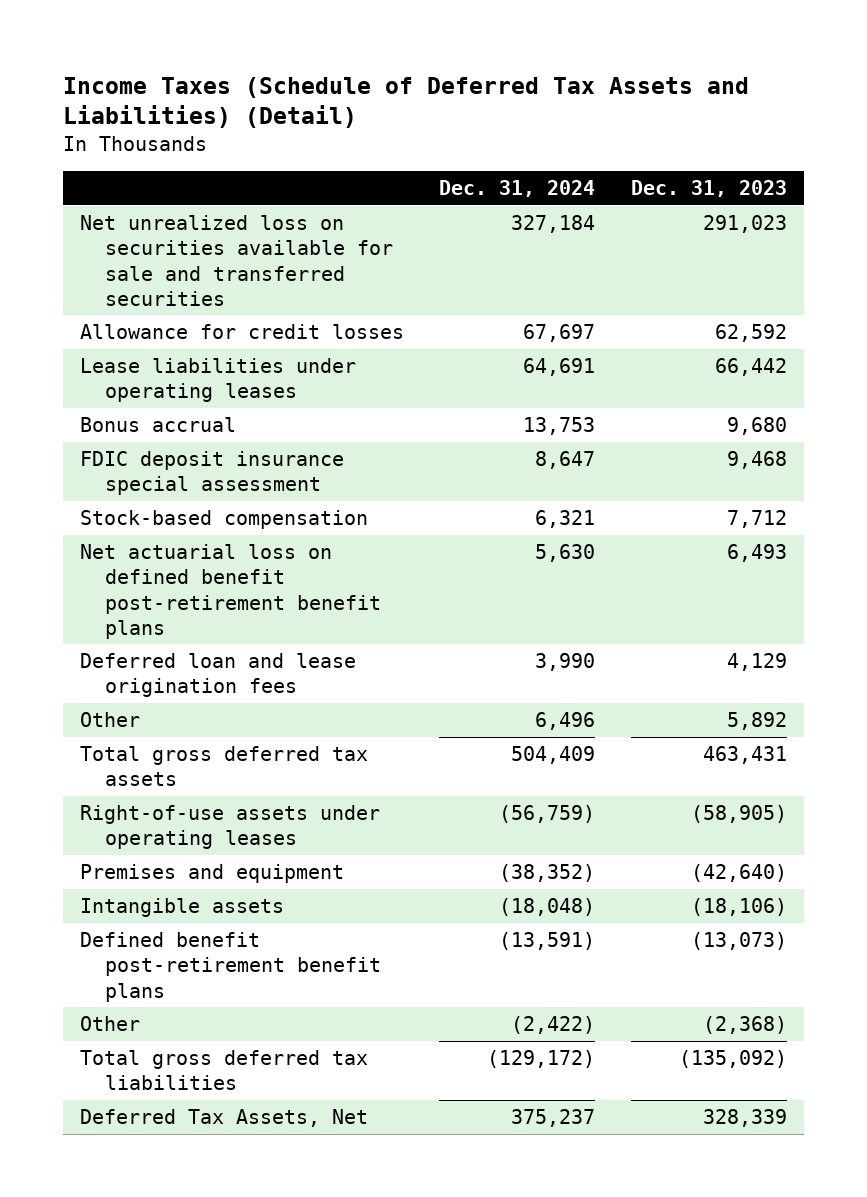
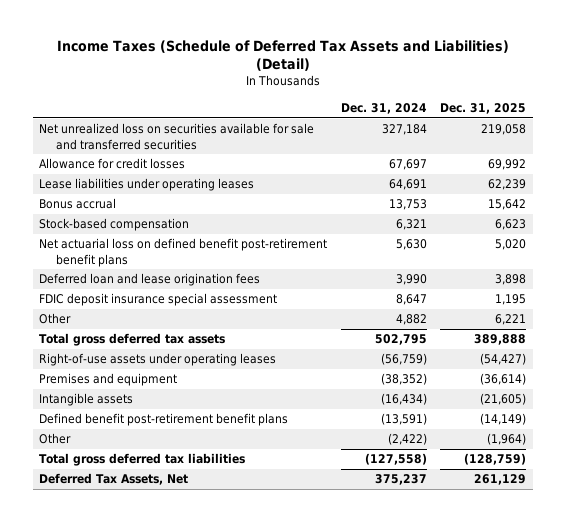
[630,180,787,198] Dec. 31, 2023 -> none
none -> [440,102,527,114] Dec. 31, 2025
[80,450,345,496] FDIC deposit insurance special assessment -> [39,293,278,307] FDIC deposit insurance special assessment
[535,711,596,730] 6,496 -> [395,314,427,326] 4,882
[511,745,596,764] 504,409 -> [374,334,427,346] 502,795
[499,897,596,916] (18,048) -> [380,393,427,406] (16,434)
[487,1049,596,1068] (129,172) -> [364,453,427,466] (127,558)

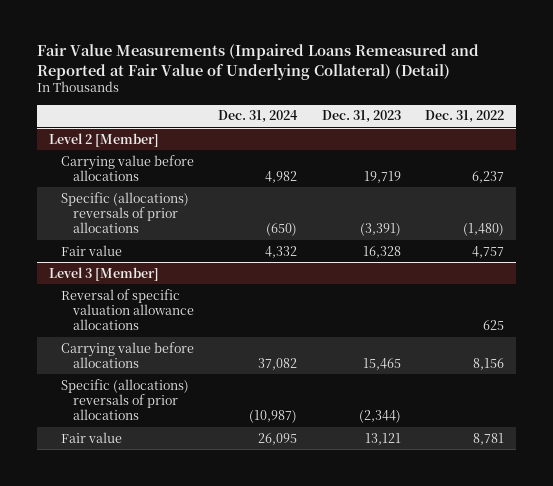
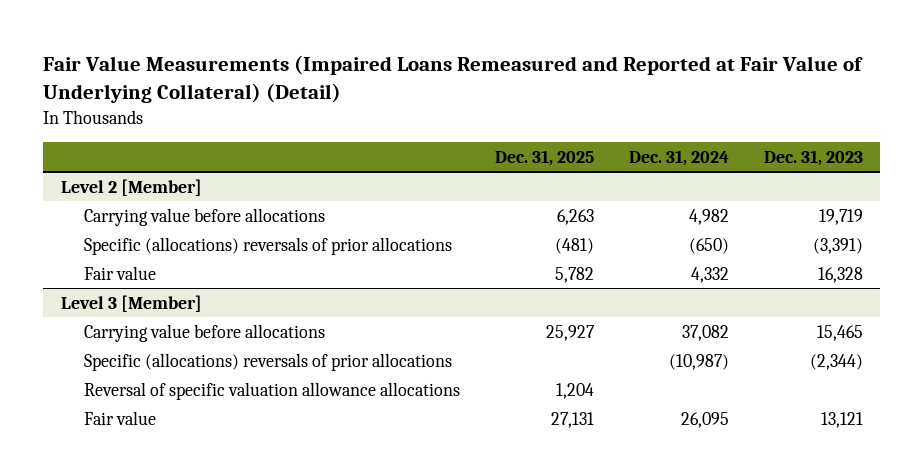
[424,110,504,124] Dec. 31, 2022 -> none
none -> [494,149,594,166] Dec. 31, 2025
[61,288,195,331] Reversal of specific valuation allowance allocations -> [84,381,461,400] Reversal of specific valuation allowance allocations

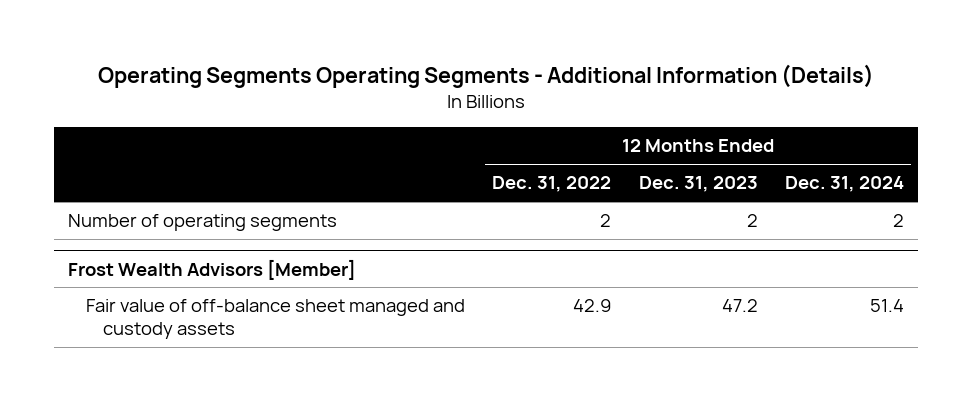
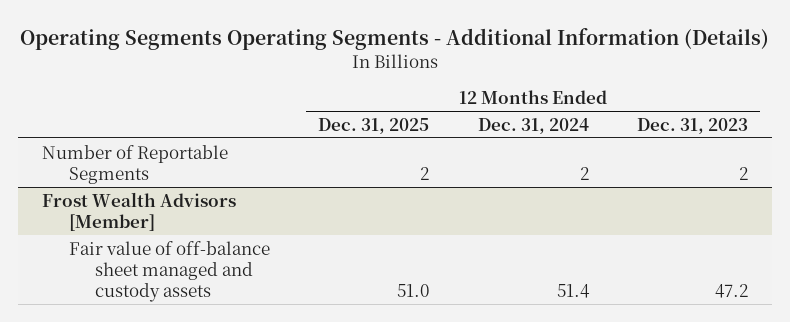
[492,176,612,193] Dec. 31, 2022 -> none
none -> [318,117,430,134] Dec. 31, 2025
[67,214,337,232] Number of operating segments -> [42,144,229,184] Number of Reportable Segments

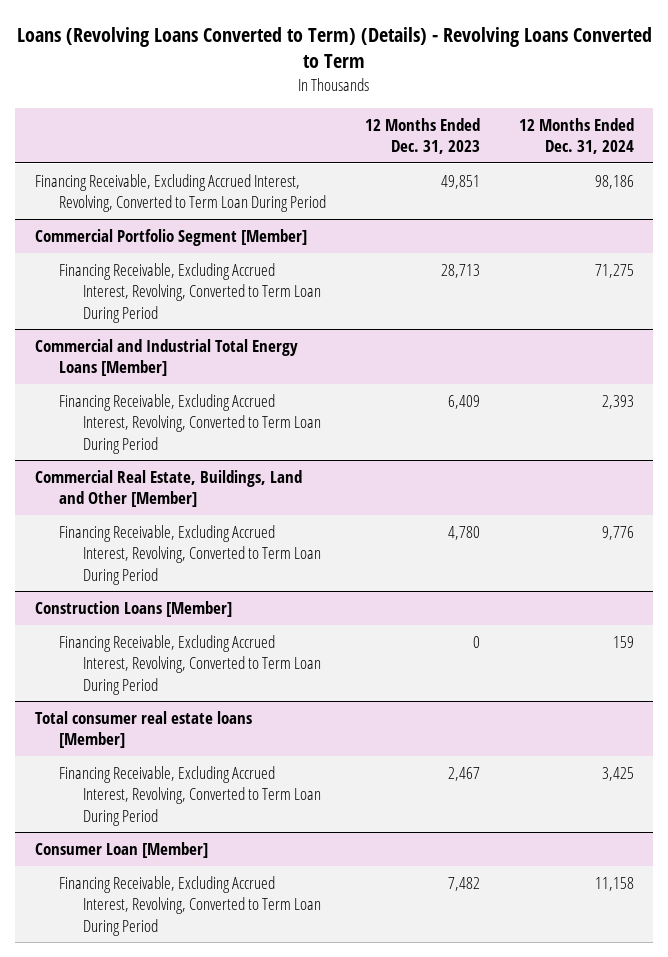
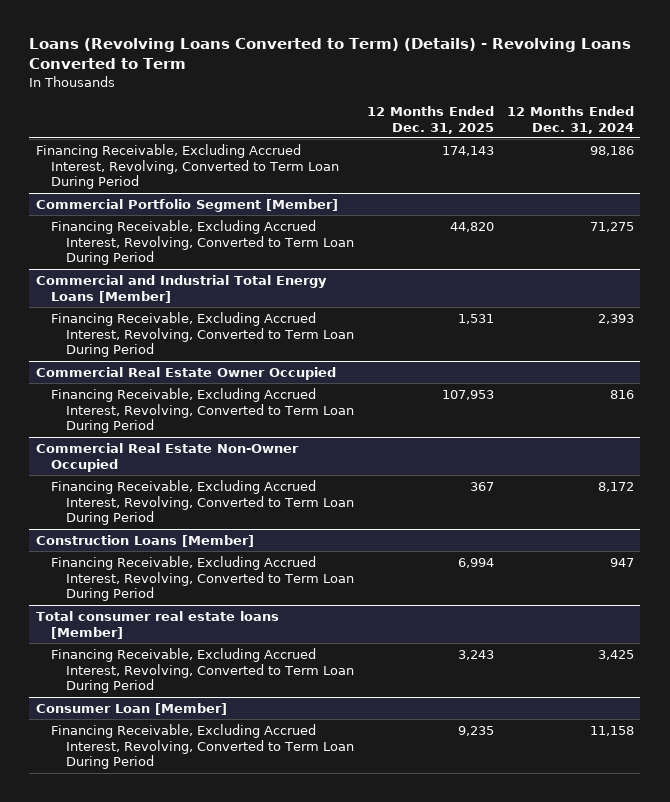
[364,117,480,154] 12 Months Ended Dec. 31, 2023 -> none
none -> [366,105,494,134] 12 Months Ended Dec. 31, 2025
[34,469,302,508] Commercial Real Estate, Buildings, Land and Other [Member] -> [35,366,336,380] Commercial Real Estate Owner Occupied
[601,525,634,540] 9,776 -> [609,389,634,399] 816
none -> [35,442,299,472] Commercial Real Estate Non-Owner Occupied
none -> [50,479,354,526] Financing Receivable, Excluding Accrued Interest, Revolving, Converted to Term Loan During Period
[612,635,634,648] 159 -> [609,557,634,567] 947

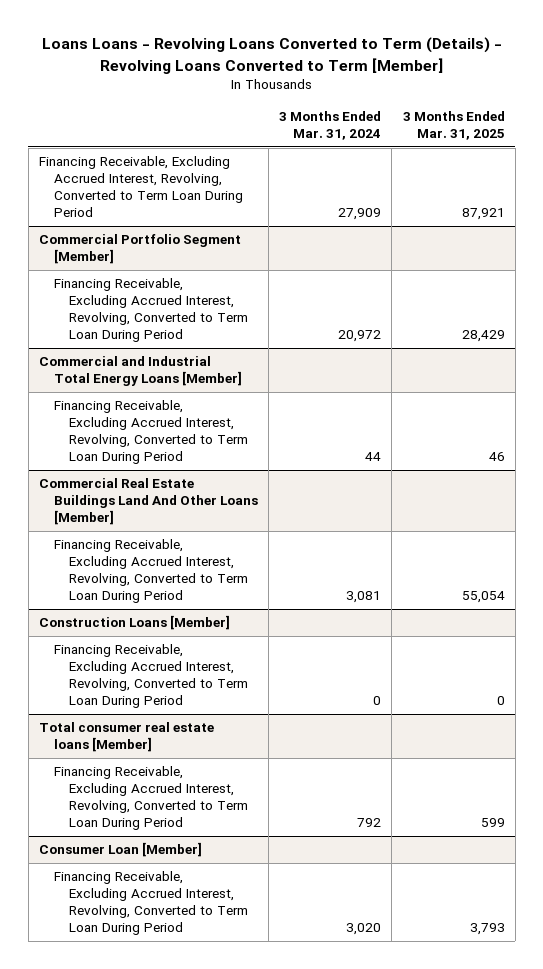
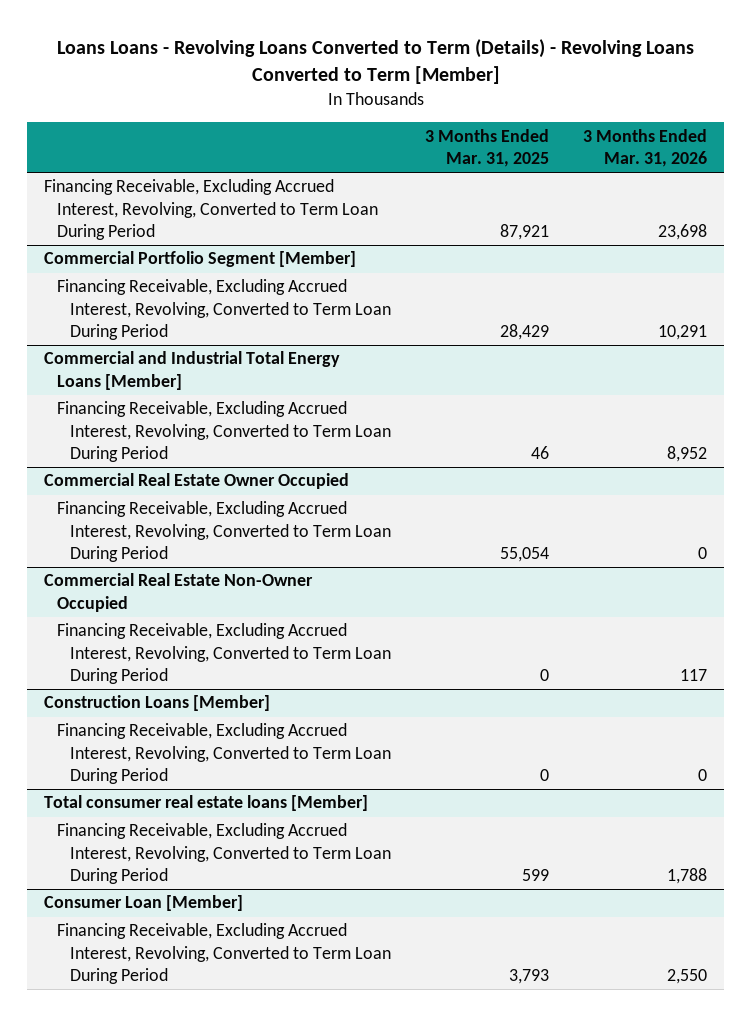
[279,111,382,141] 3 Months Ended Mar. 31, 2024 -> none
none -> [583,128,708,168] 3 Months Ended Mar. 31, 2026
[38,478,259,526] Commercial Real Estate Buildings Land And Other Loans [Member] -> [44,473,350,490] Commercial Real Estate Owner Occupied
none -> [44,573,314,612] Commercial Real Estate Non-Owner Occupied
none -> [57,623,392,685] Financing Receivable, Excluding Accrued Interest, Revolving, Converted to Term Loan During Period

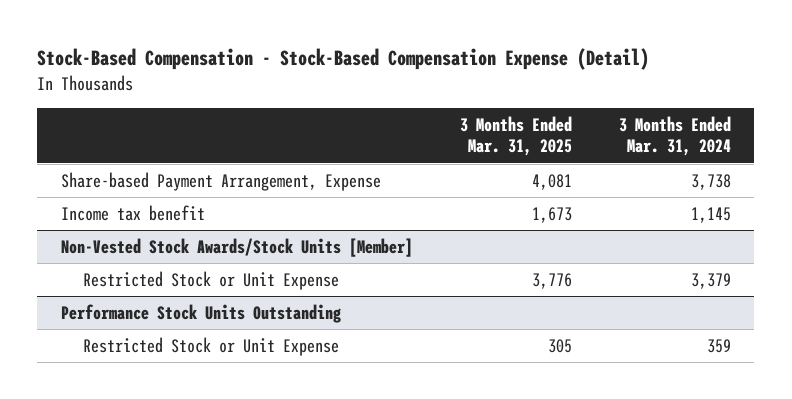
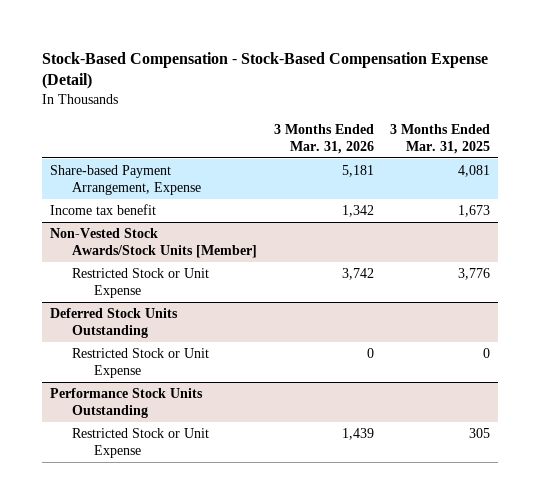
[618,115,731,157] 3 Months Ended Mar. 31, 2024 -> none
none -> [273,123,374,154] 3 Months Ended Mar. 31, 2026
none -> [50,308,179,338] Deferred Stock Units Outstanding
none -> [72,348,210,378] Restricted Stock or Unit Expense

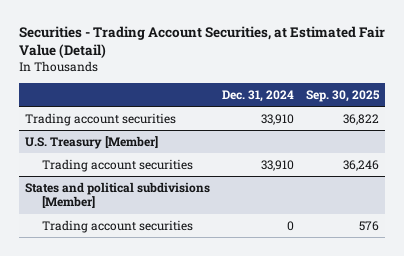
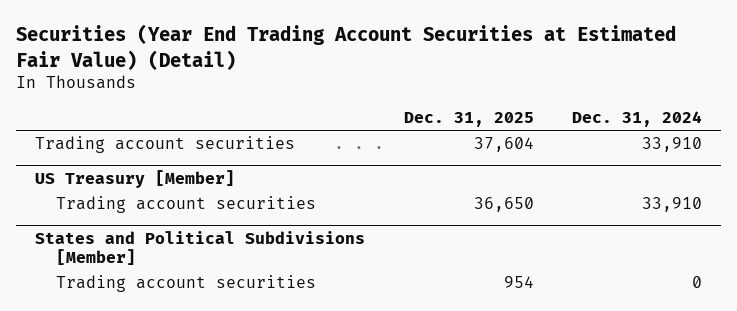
[18,26,385,59] Securities - Trading Account Securities, at Estimated Fair Value (Detail) -> [16,24,677,70] Securities (Year End Trading Account Securities at Estimated Fair Value) (Detail)
[306,90,381,103] Sep. 30, 2025 -> none
none -> [403,112,534,128] Dec. 31, 2025
[24,135,158,149] U.S. Treasury [Member] -> [35,170,236,189] US Treasury [Member]
[24,181,210,209] States and political subdivisions [Member] -> [35,231,366,266] States and Political Subdivisions [Member]

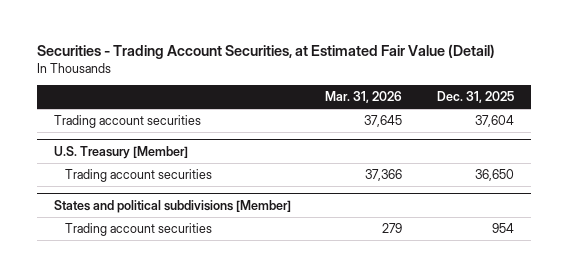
[16,24,677,70] Securities (Year End Trading Account Securities at Estimated Fair Value) (Detail) -> [36,44,495,60] Securities - Trading Account Securities, at Estimated Fair Value (Detail)
[571,111,702,128] Dec. 31, 2024 -> none
none -> [325,91,403,104] Mar. 31, 2026
[35,170,236,189] US Treasury [Member] -> [53,145,188,159] U.S. Treasury [Member]
[35,231,366,266] States and Political Subdivisions [Member] -> [53,199,291,213] States and political subdivisions [Member]

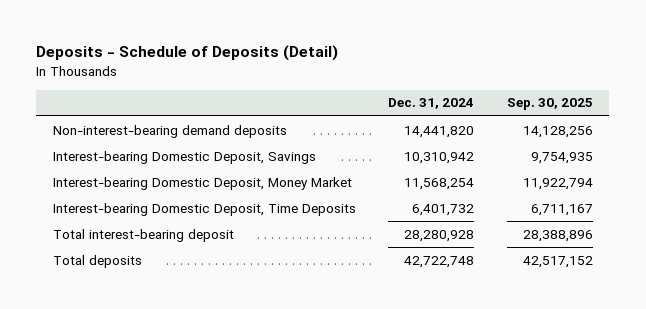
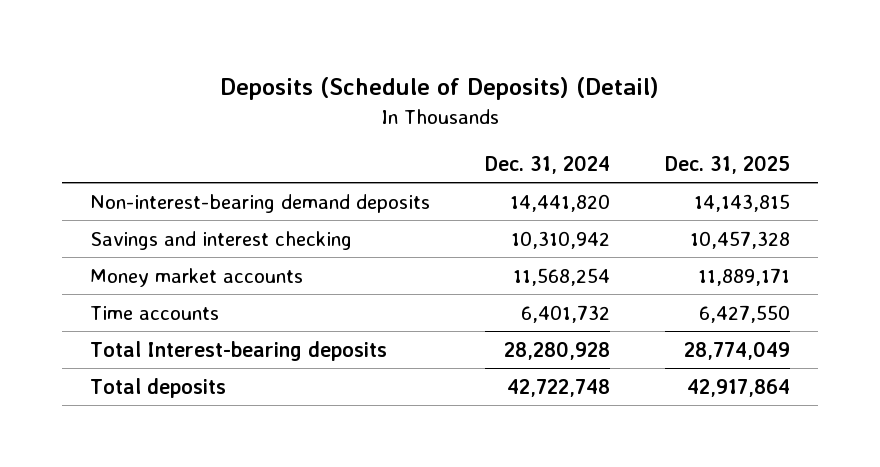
[36,45,339,62] Deposits - Schedule of Deposits (Detail) -> [219,77,659,101] Deposits (Schedule of Deposits) (Detail)
[507,98,594,111] Sep. 30, 2025 -> none
none -> [665,154,791,174] Dec. 31, 2025
[52,150,316,164] Interest-bearing Domestic Deposit, Savings -> [89,230,352,250] Savings and interest checking
[52,176,352,190] Interest-bearing Domestic Deposit, Money Market -> [89,267,303,287] Money market accounts
[52,202,356,216] Interest-bearing Domestic Deposit, Time Deposits -> [89,305,219,320] Time accounts
[52,228,234,242] Total interest-bearing deposit -> [89,340,387,361] Total Interest-bearing deposits

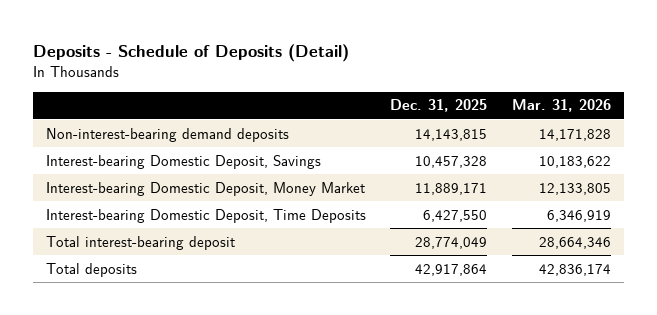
[219,77,659,101] Deposits (Schedule of Deposits) (Detail) -> [33,43,350,62] Deposits - Schedule of Deposits (Detail)
[484,154,610,174] Dec. 31, 2024 -> none
none -> [512,99,612,113] Mar. 31, 2026
[89,230,352,250] Savings and interest checking -> [45,154,321,169] Interest-bearing Domestic Deposit, Savings
[89,267,303,287] Money market accounts -> [45,181,365,196] Interest-bearing Domestic Deposit, Money Market
[89,305,219,320] Time accounts -> [45,208,366,223] Interest-bearing Domestic Deposit, Time Deposits
[89,340,387,361] Total Interest-bearing deposits -> [45,235,235,250] Total interest-bearing deposit

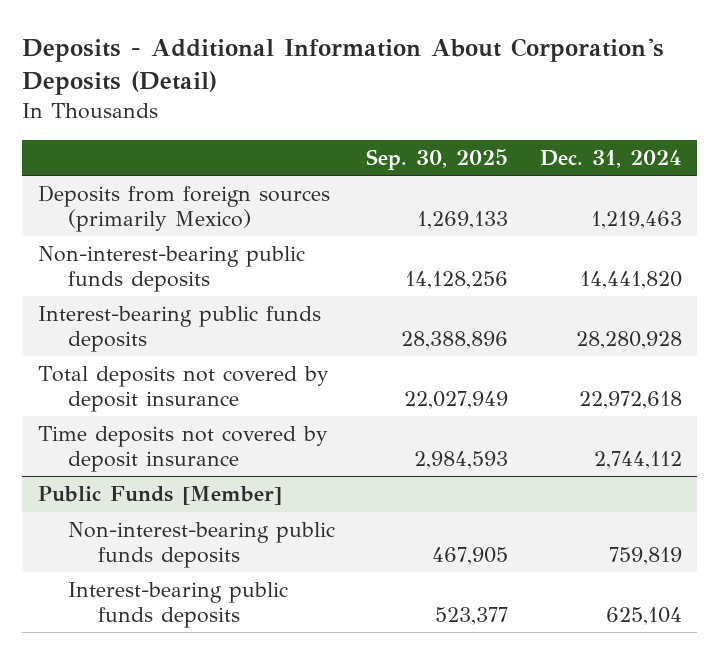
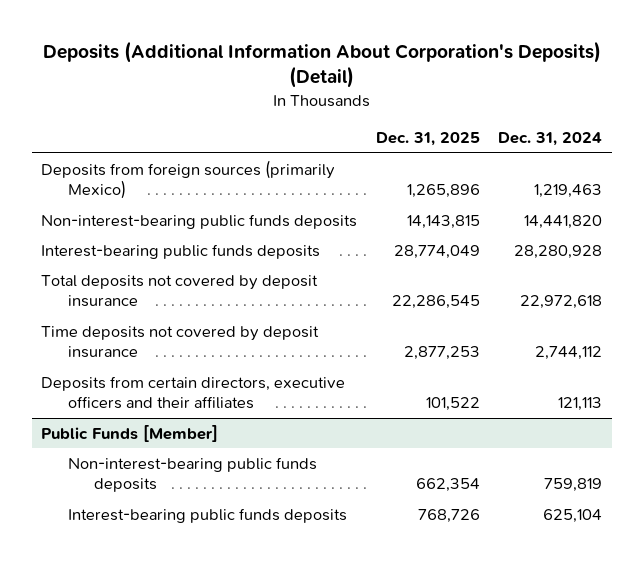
[22,37,665,96] Deposits - Additional Information About Corporation's Deposits (Detail) -> [42,40,601,89] Deposits (Additional Information About Corporation's Deposits) (Detail)
[366,148,509,170] Sep. 30, 2025 -> none
none -> [375,131,480,146] Dec. 31, 2025
none -> [41,375,346,410] Deposits from certain directors, executive officers and their affiliates

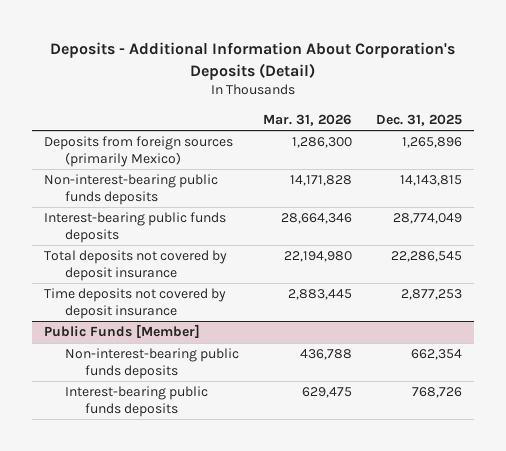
[42,40,601,89] Deposits (Additional Information About Corporation's Deposits) (Detail) -> [50,41,456,80] Deposits - Additional Information About Corporation's Deposits (Detail)
[498,131,603,146] Dec. 31, 2024 -> none
none -> [262,113,352,126] Mar. 31, 2026
[41,375,346,410] Deposits from certain directors, executive officers and their affiliates -> none

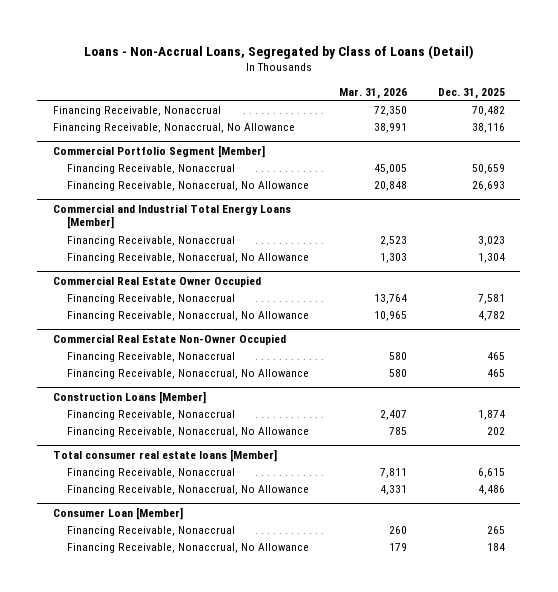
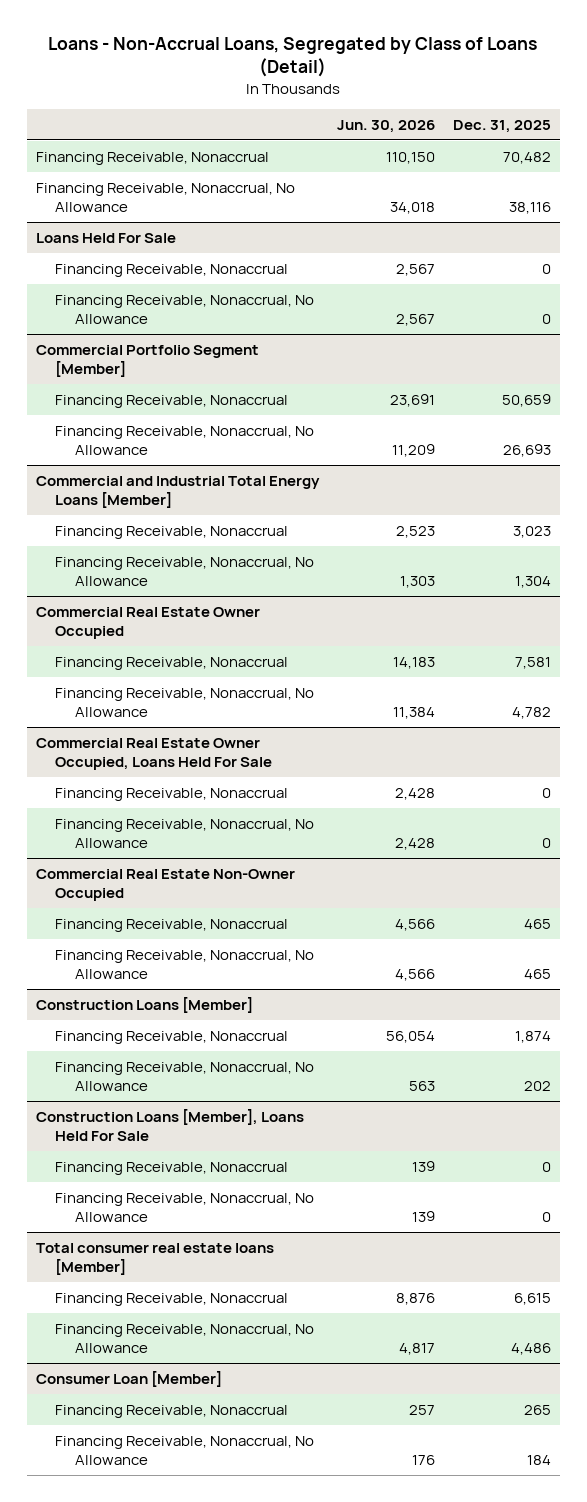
[339,88,408,100] Mar. 31, 2026 -> none
none -> [336,119,435,133] Jun. 30, 2026
none -> [35,232,176,243] Loans Held For Sale
none -> [55,263,289,277] Financing Receivable, Nonaccrual
none -> [55,294,315,324] Financing Receivable, Nonaccrual, No Allowance
none -> [35,737,273,770] Commercial Real Estate Owner Occupied, Loans Held For Sale
none -> [55,787,289,801] Financing Receivable, Nonaccrual
none -> [55,818,315,848] Financing Receivable, Nonaccrual, No Allowance
none -> [35,1108,304,1141] Construction Loans [Member], Loans Held For Sale
none -> [55,1161,289,1175] Financing Receivable, Nonaccrual
none -> [55,1192,315,1222] Financing Receivable, Nonaccrual, No Allowance

